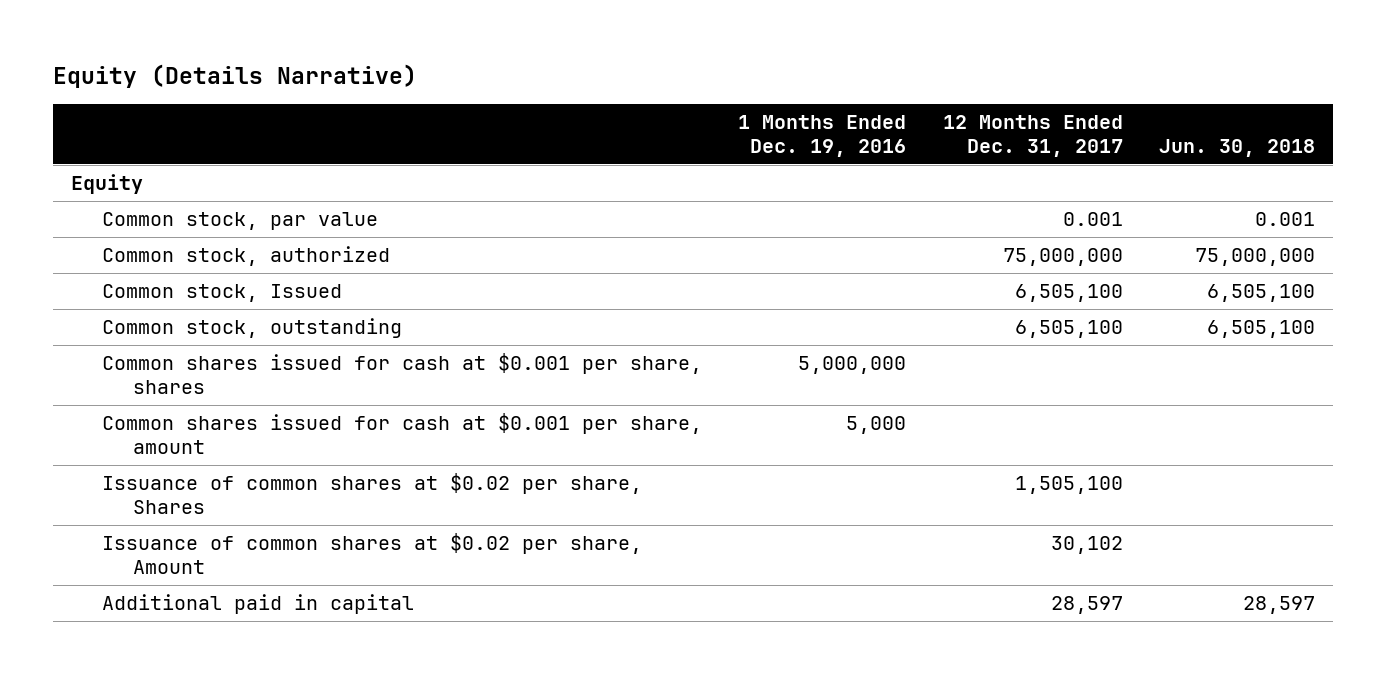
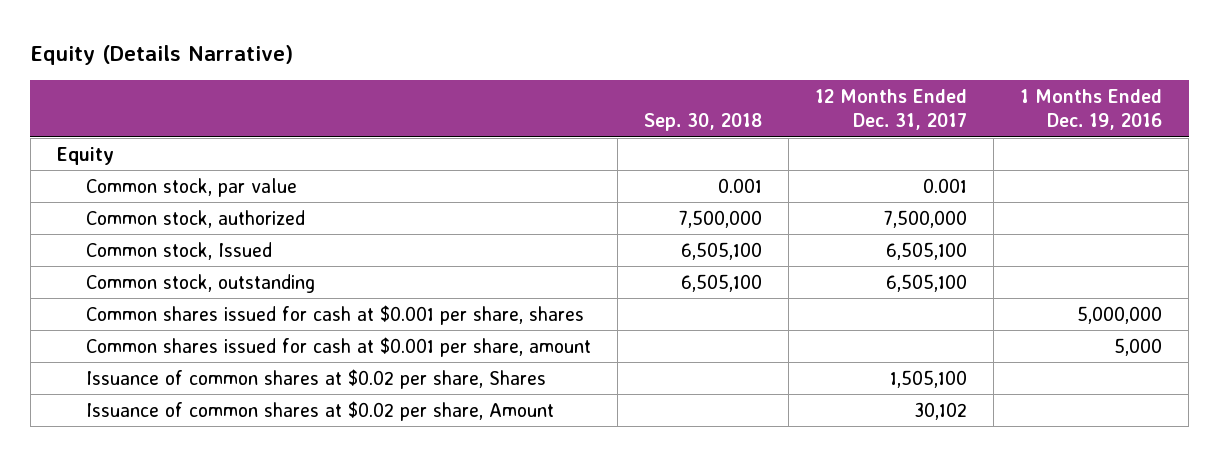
[1158,139,1315,158] Jun. 30, 2018 -> none
none -> [644,113,763,132] Sep. 30, 2018
[1002,248,1123,267] 75,000,000 -> [884,209,968,228] 7,500,000
[102,594,415,615] Additional paid in capital -> none

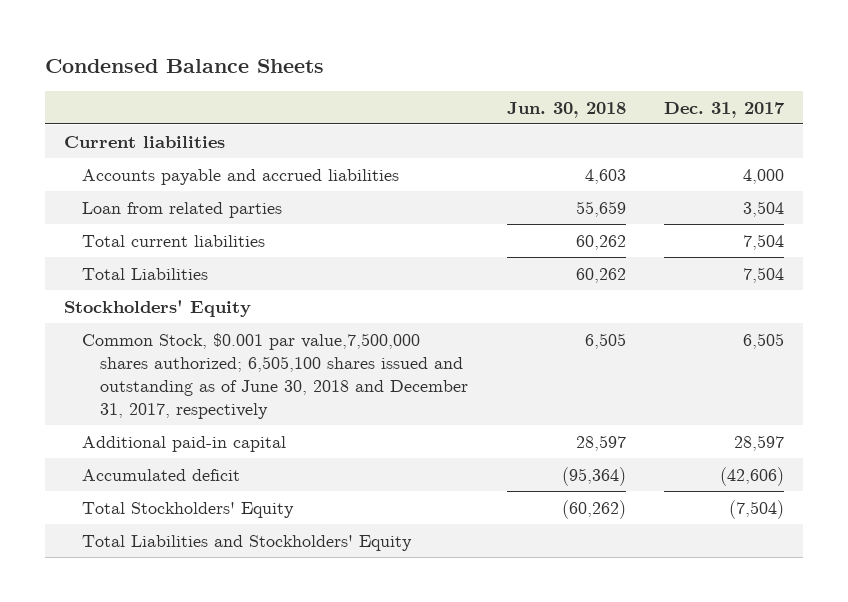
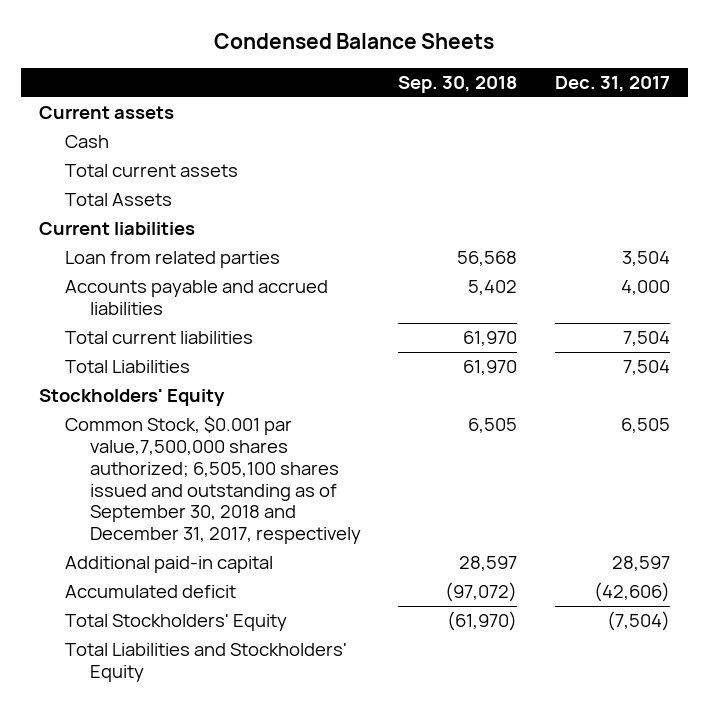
[506,101,626,118] Jun. 30, 2018 -> none
none -> [398,75,518,93] Sep. 30, 2018
none -> [39,106,175,120] Current assets
none -> [64,135,109,149] Cash
none -> [64,164,238,178] Total current assets
none -> [64,193,172,207] Total Assets
[82,168,400,185] Accounts payable and accrued liabilities -> [64,280,328,316] Accounts payable and accrued liabilities
[82,332,469,419] Common Stock, $0.001 par value,7,500,000 shares authorized; 6,505,100 shares issued and outstanding as of June 30, 2018 and December 31, 2017, respectively -> [64,416,362,545] Common Stock, $0.001 par value,7,500,000 shares authorized; 6,505,100 shares issued and outstanding as of September 30, 2018 and December 31, 2017, respectively

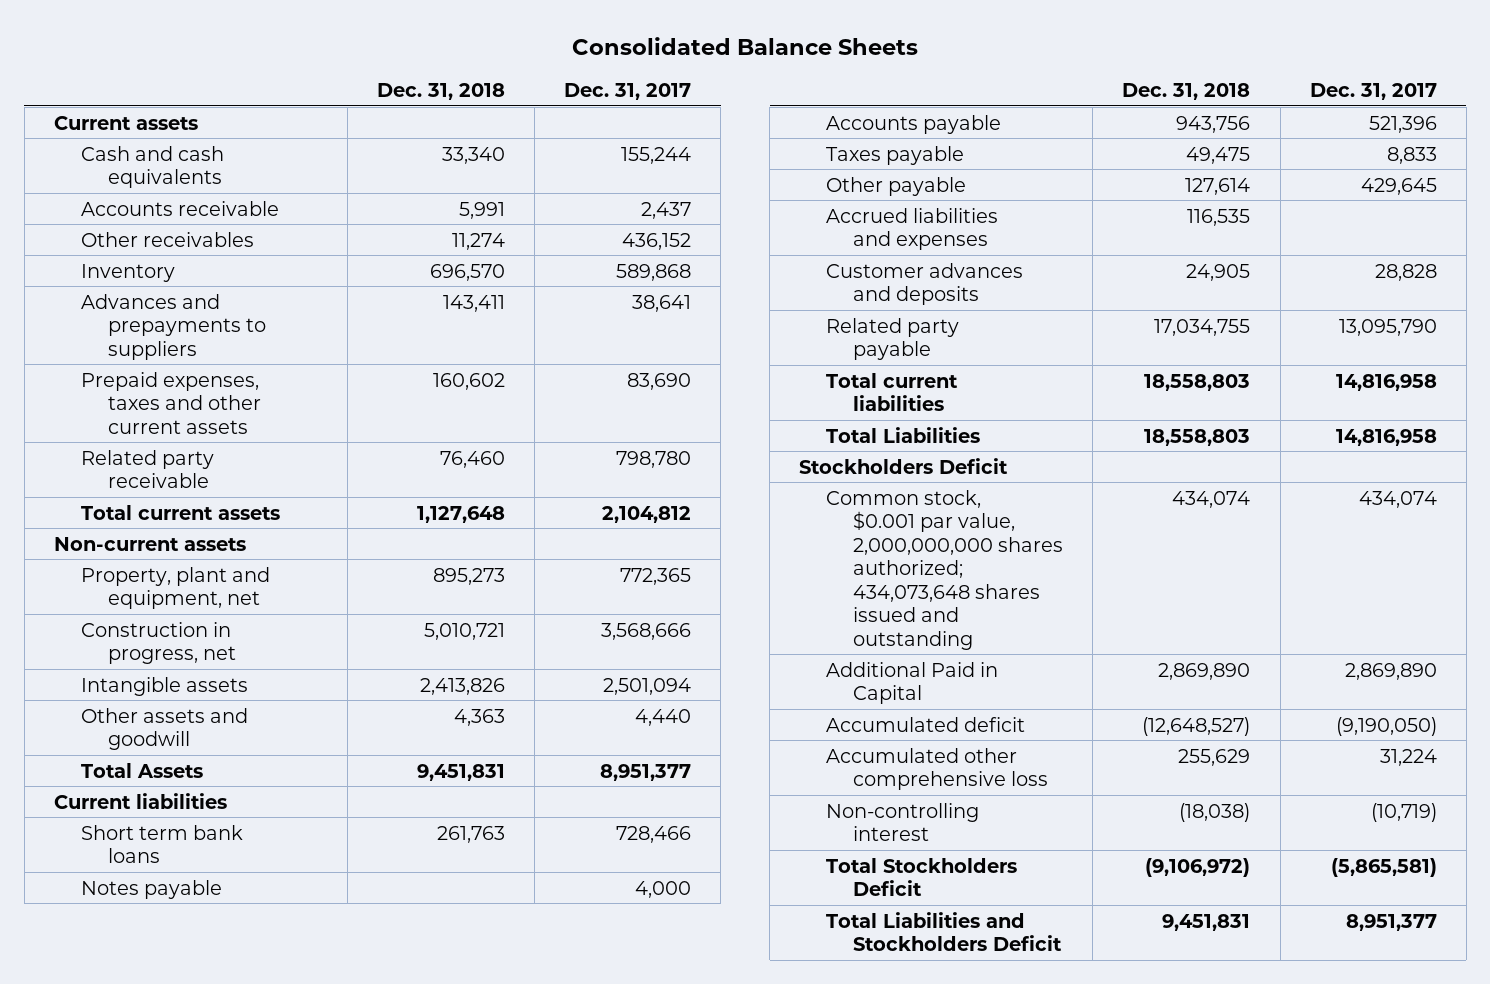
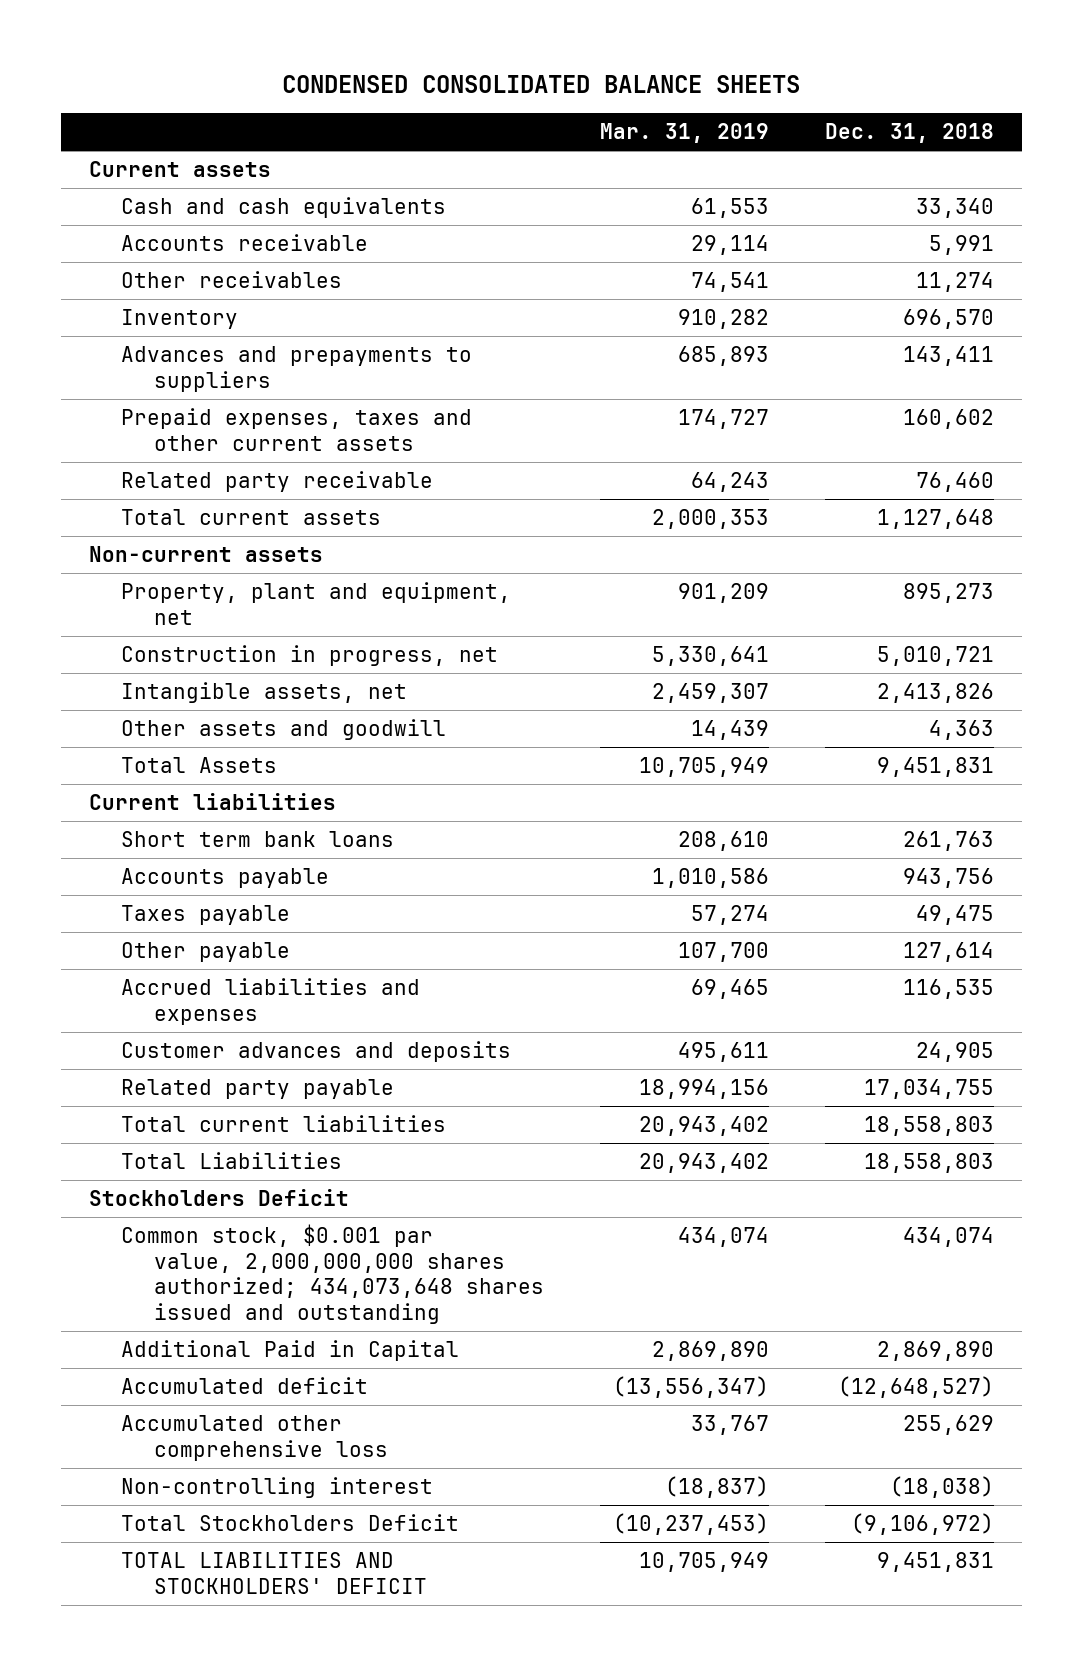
[572,36,919,55] Consolidated Balance Sheets -> [282,74,801,93] CONDENSED CONSOLIDATED BALANCE SHEETS
[563,83,691,101] Dec. 31, 2017 -> none
none -> [599,123,769,144] Mar. 31, 2019
[80,676,248,696] Intangible assets -> [121,682,408,704] Intangible assets, net
[80,879,222,899] Notes payable -> none
[826,911,1063,952] Total Liabilities and Stockholders Deficit -> [121,1552,427,1594] TOTAL LIABILITIES AND STOCKHOLDERS' DEFICIT

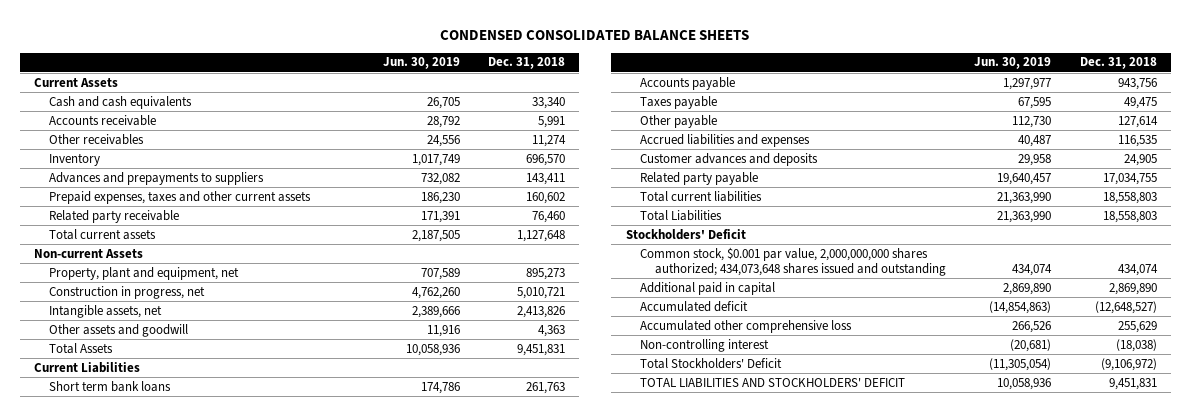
[599,123,769,144] Mar. 31, 2019 -> none
none -> [382,57,460,70] Jun. 30, 2019
[88,161,271,178] Current assets -> [34,77,119,87] Current Assets
[88,546,323,563] Non-current assets -> [34,248,144,258] Non-current Assets
[88,793,336,811] Current liabilities -> [34,361,141,373] Current Liabilities
[88,1189,349,1207] Stockholders Deficit -> [625,228,746,240] Stockholders' Deficit
[121,1340,460,1362] Additional Paid in Capital -> [640,281,776,295] Additional paid in capital
[121,1514,460,1532] Total Stockholders Deficit -> [640,357,783,369] Total Stockholders' Deficit

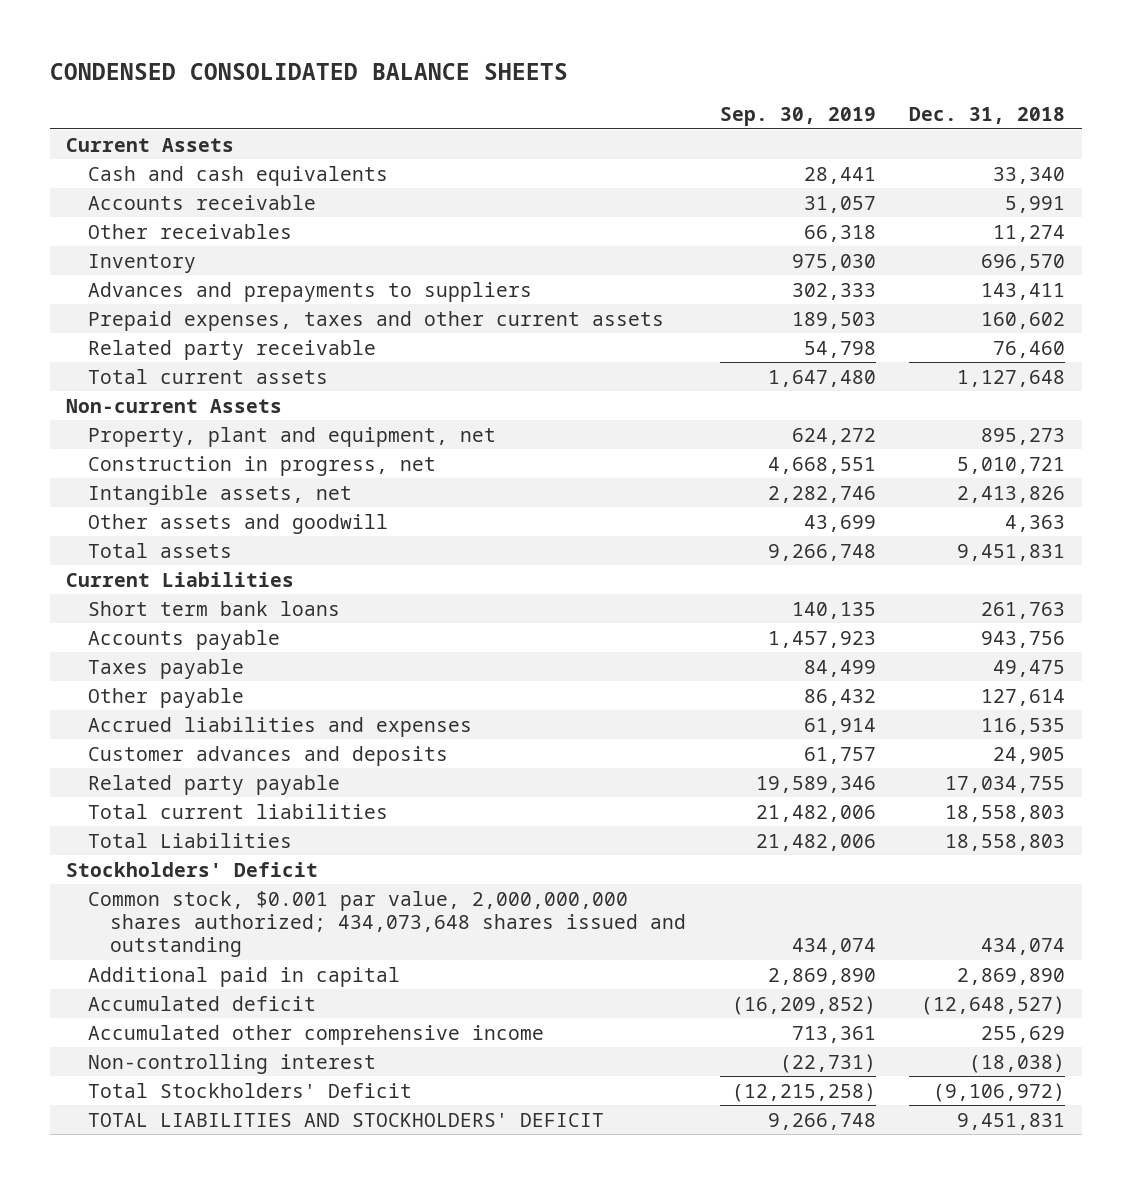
[382,57,460,70] Jun. 30, 2019 -> none
none -> [719,107,876,127] Sep. 30, 2019
[48,342,113,354] Total Assets -> [88,542,233,558] Total assets
[640,319,853,333] Accumulated other comprehensive loss -> [88,1024,545,1045] Accumulated other comprehensive income

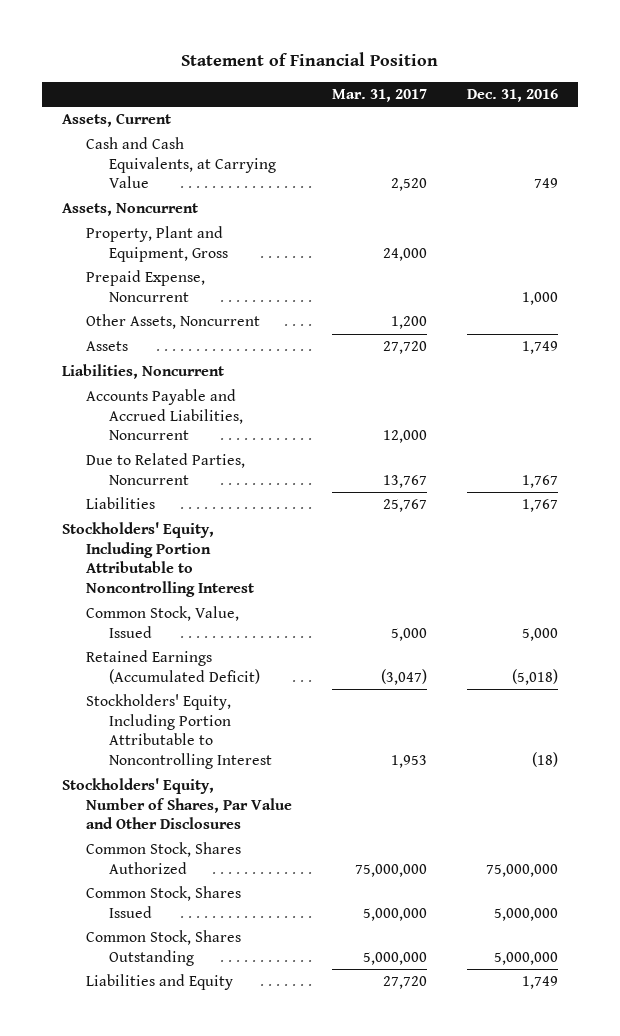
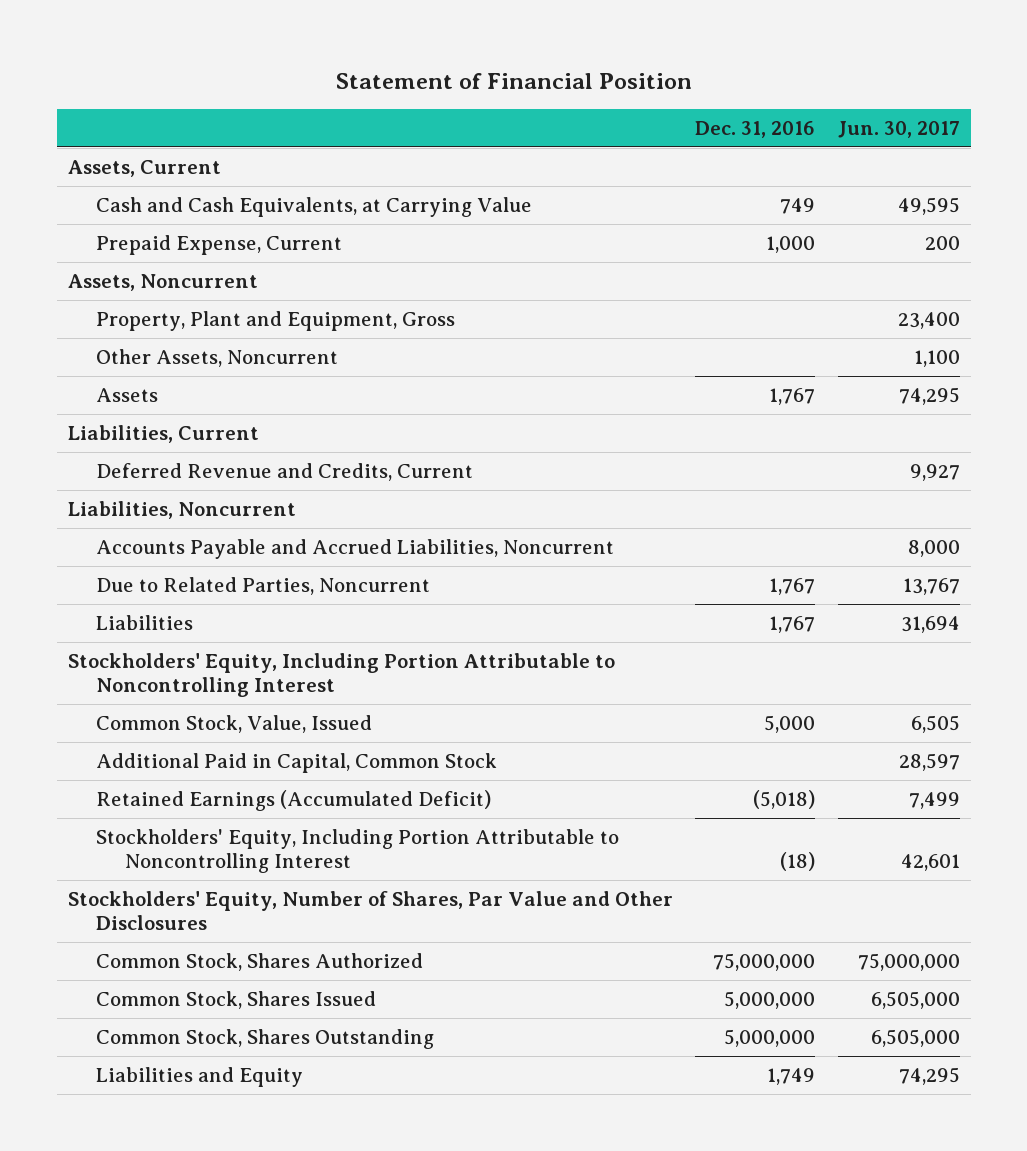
[331,88,427,102] Mar. 31, 2017 -> none
none -> [837,121,960,139] Jun. 30, 2017
none -> [96,234,343,255] Prepaid Expense, Current
[85,270,205,302] Prepaid Expense, Noncurrent -> none
[521,341,558,355] 1,749 -> [769,387,816,405] 1,767
none -> [67,424,259,443] Liabilities, Current
none -> [96,462,474,481] Deferred Revenue and Credits, Current
none -> [96,752,498,773] Additional Paid in Capital, Common Stock

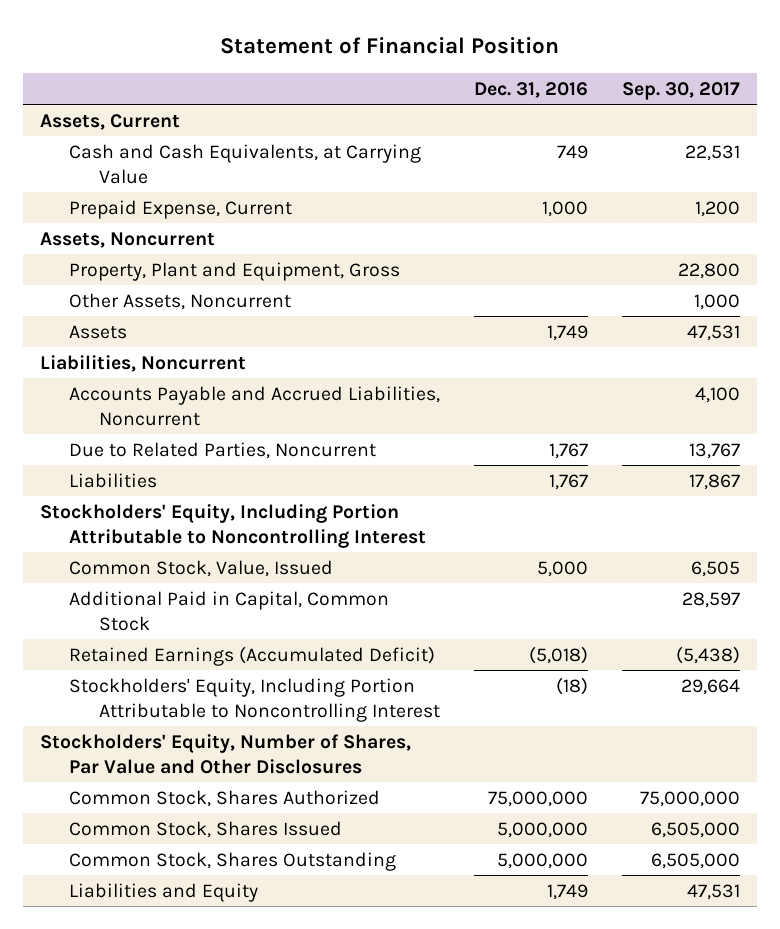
[837,121,960,139] Jun. 30, 2017 -> none
none -> [621,81,740,100] Sep. 30, 2017
[67,424,259,443] Liabilities, Current -> none
[96,462,474,481] Deferred Revenue and Credits, Current -> none
[769,387,816,405] 1,767 -> [546,324,588,341] 1,749

